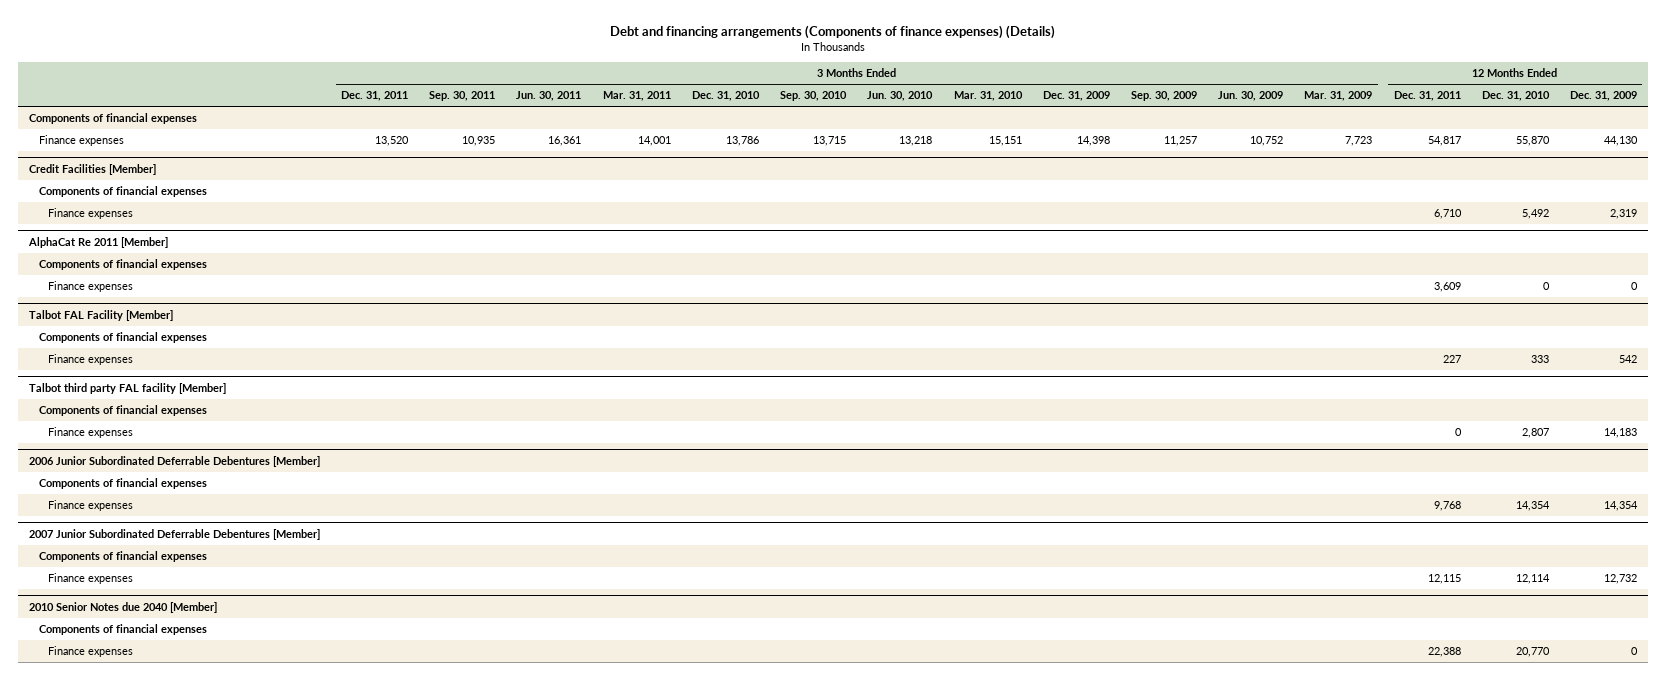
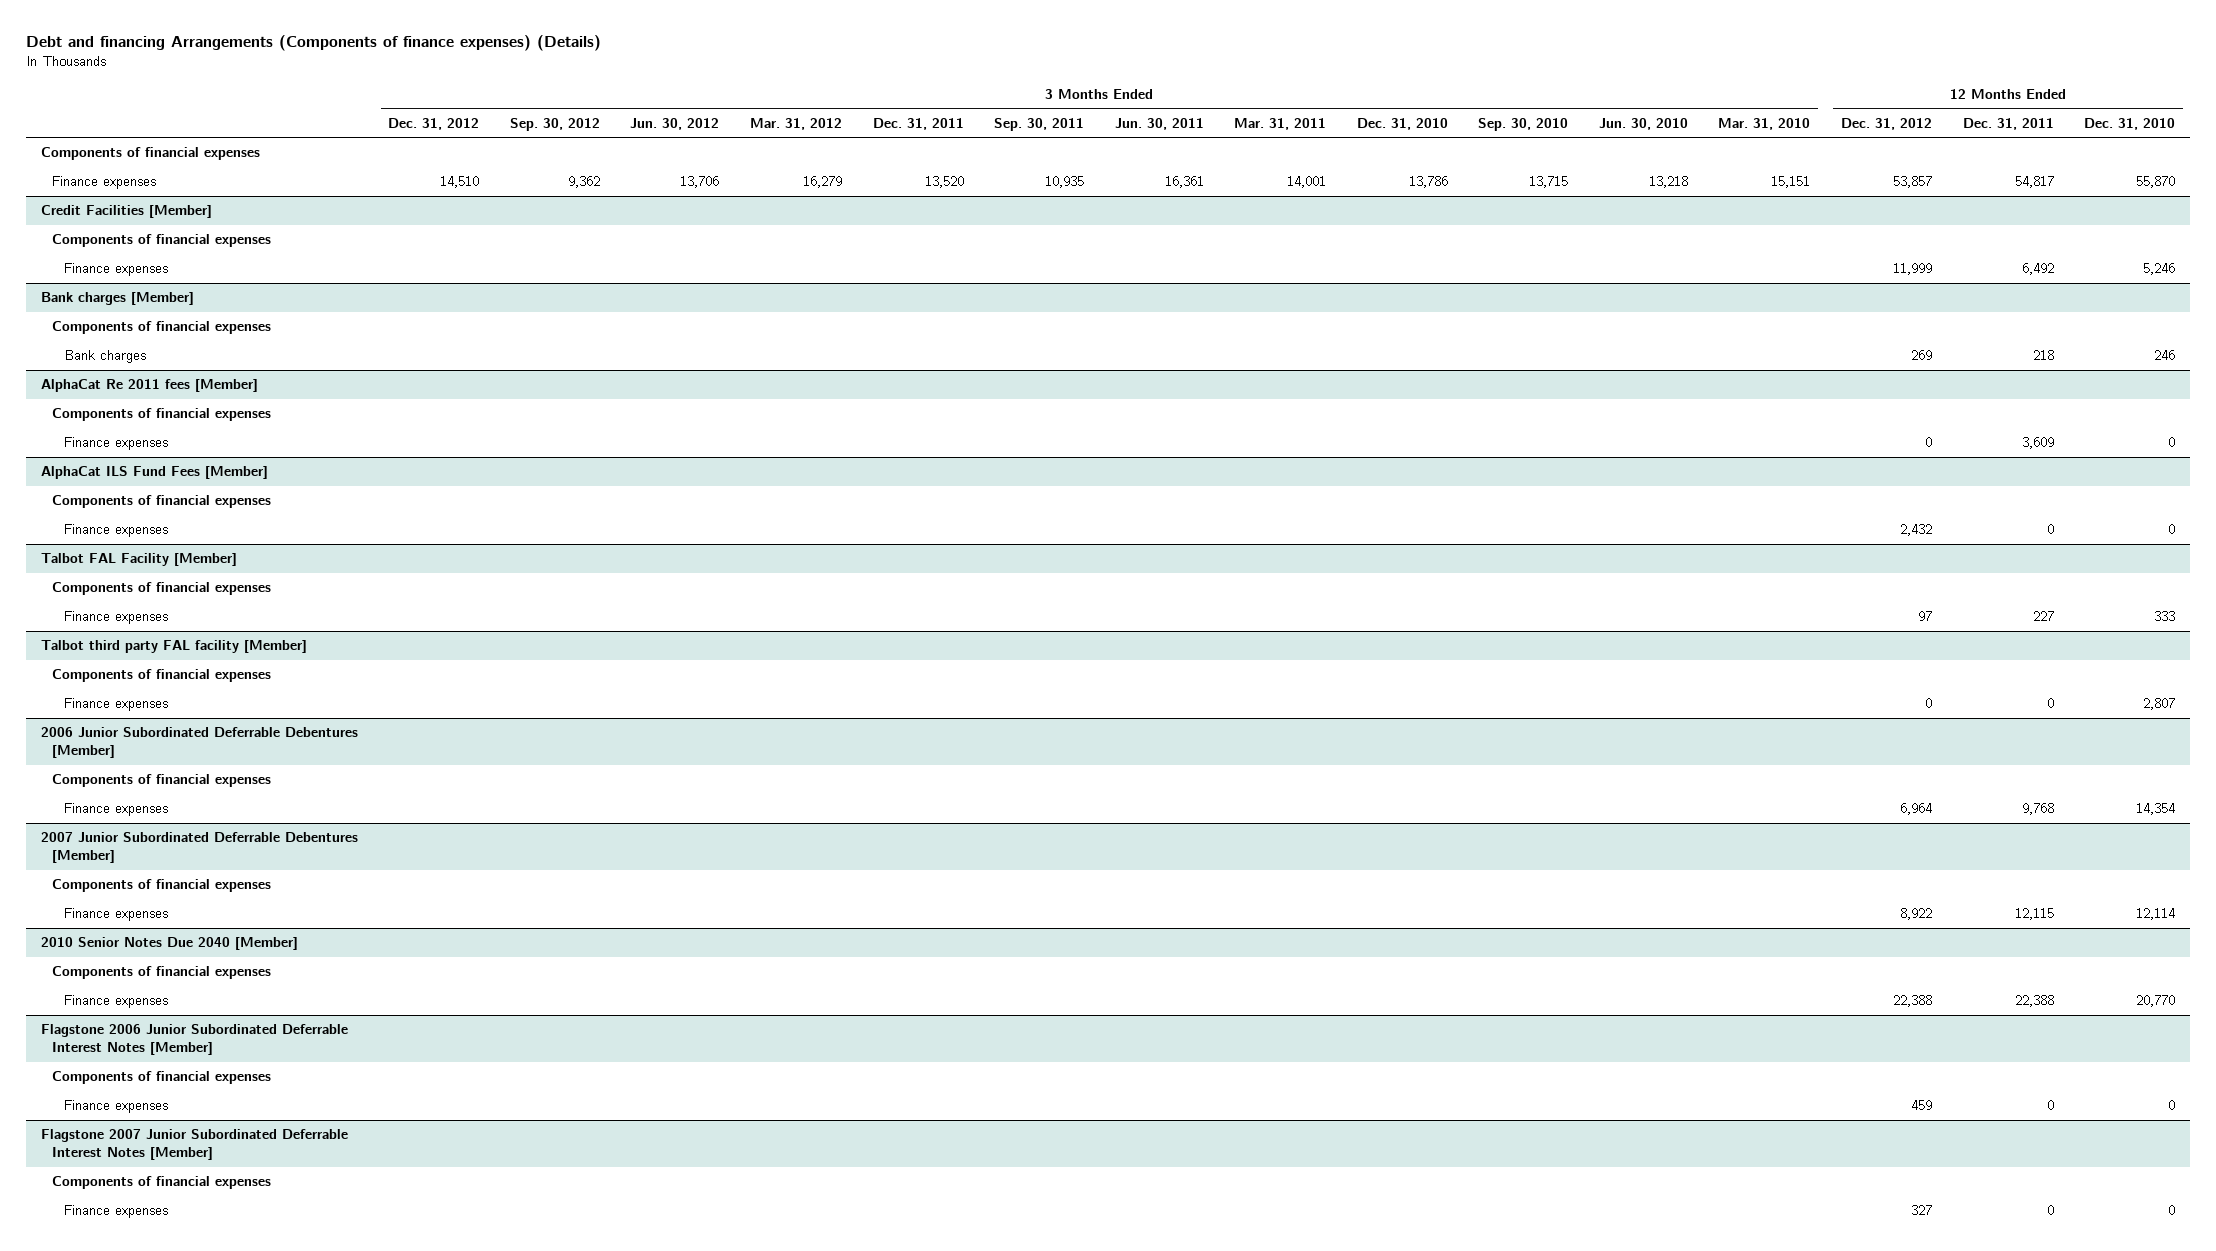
[609,24,1055,39] Debt and financing arrangements (Components of finance expenses) (Details) -> [25,35,601,52] Debt and financing Arrangements (Components of finance expenses) (Details)
[1042,91,1110,102] Dec. 31, 2009 -> none
[1131,91,1198,102] Sep. 30, 2009 -> none
[1218,91,1284,102] Jun. 30, 2009 -> none
[1304,91,1373,102] Mar. 31, 2009 -> none
[1570,91,1638,102] Dec. 31, 2009 -> none
none -> [388,117,480,130] Dec. 31, 2012
none -> [509,117,600,131] Sep. 30, 2012
none -> [630,117,720,130] Jun. 30, 2012
none -> [750,117,843,130] Mar. 31, 2012
none -> [1841,117,1933,130] Dec. 31, 2012
[27,236,168,248] AlphaCat Re 2011 [Member] -> none
[1433,209,1462,220] 6,710 -> [2021,263,2054,276] 6,492
[1521,209,1549,220] 5,492 -> [2143,263,2176,276] 5,246
none -> [40,292,194,306] Bank charges [Member]
none -> [63,350,146,364] Bank charges
none -> [40,379,258,393] AlphaCat Re 2011 fees [Member]
none -> [52,408,272,422] Components of financial expenses
none -> [40,466,268,480] AlphaCat ILS Fund Fees [Member]
none -> [52,495,272,509] Components of financial expenses
none -> [63,524,168,538] Finance expenses
[28,601,217,613] 2010 Senior Notes due 2040 [Member] -> [40,937,298,951] 2010 Senior Notes Due 2040 [Member]
none -> [40,1024,348,1056] Flagstone 2006 Junior Subordinated Deferrable Interest Notes [Member]
none -> [52,1071,272,1085] Components of financial expenses
none -> [63,1100,168,1114] Finance expenses
none -> [40,1129,348,1161] Flagstone 2007 Junior Subordinated Deferrable Interest Notes [Member]
none -> [52,1176,272,1190] Components of financial expenses
none -> [63,1205,168,1219] Finance expenses

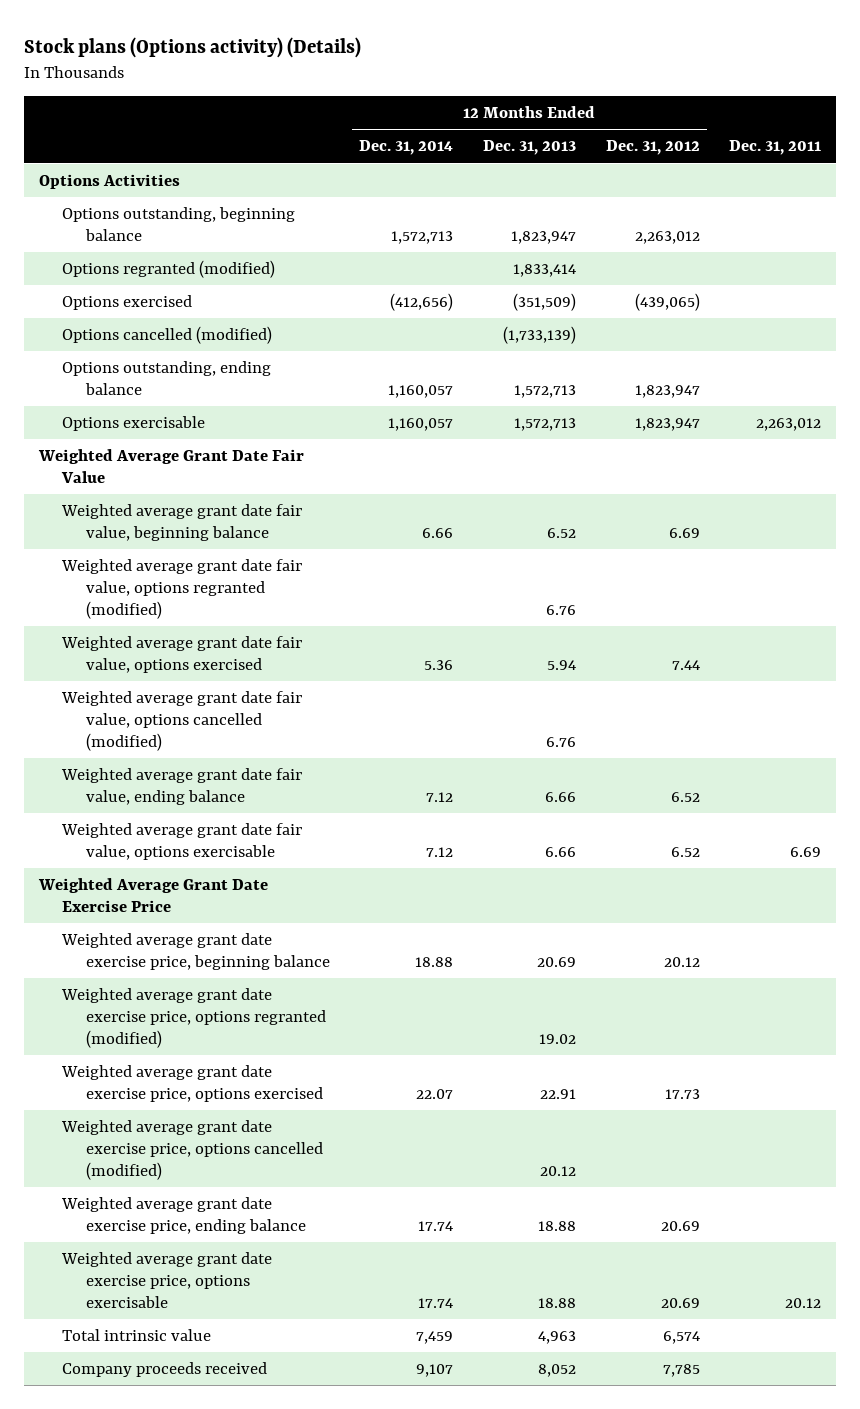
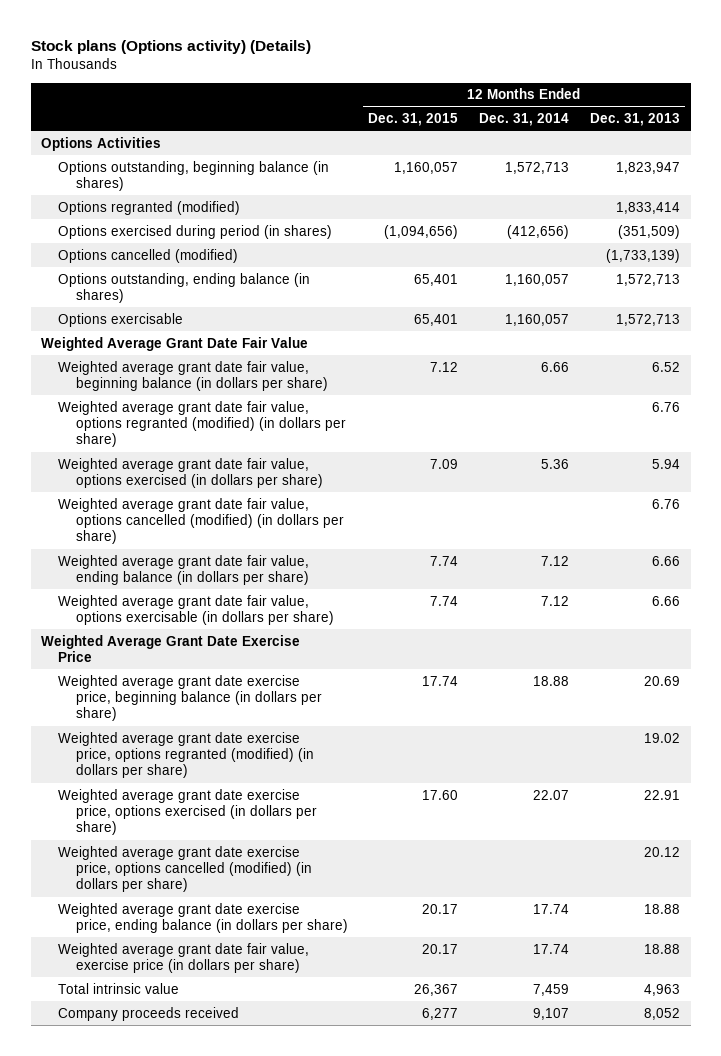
[605,140,700,156] Dec. 31, 2012 -> none
[729,140,822,156] Dec. 31, 2011 -> none
none -> [368,113,459,127] Dec. 31, 2015
[62,206,296,241] Options outstanding, beginning balance -> [58,160,330,191] Options outstanding, beginning balance (in shares)
[62,294,193,310] Options exercised -> [58,224,333,239] Options exercised during period (in shares)
[62,360,272,395] Options outstanding, ending balance -> [58,272,311,303] Options outstanding, ending balance (in shares)
[61,503,303,541] Weighted average grant date fair value, beginning balance -> [58,360,328,391] Weighted average grant date fair value, beginning balance (in dollars per share)
[61,558,303,619] Weighted average grant date fair value, options regranted (modified) -> [58,400,346,448] Weighted average grant date fair value, options regranted (modified) (in dollars per share)
[61,635,303,673] Weighted average grant date fair value, options exercised -> [58,457,323,488] Weighted average grant date fair value, options exercised (in dollars per share)
[61,690,303,751] Weighted average grant date fair value, options cancelled (modified) -> [58,497,344,545] Weighted average grant date fair value, options cancelled (modified) (in dollars per share)
[61,767,303,805] Weighted average grant date fair value, ending balance -> [58,554,310,585] Weighted average grant date fair value, ending balance (in dollars per share)
[61,822,303,860] Weighted average grant date fair value, options exercisable -> [58,594,334,625] Weighted average grant date fair value, options exercisable (in dollars per share)
[61,932,330,970] Weighted average grant date exercise price, beginning balance -> [58,674,322,722] Weighted average grant date exercise price, beginning balance (in dollars per share)
[61,987,326,1048] Weighted average grant date exercise price, options regranted (modified) -> [58,731,314,779] Weighted average grant date exercise price, options regranted (modified) (in dollars per share)
[61,1064,323,1102] Weighted average grant date exercise price, options exercised -> [58,788,317,836] Weighted average grant date exercise price, options exercised (in dollars per share)
[61,1119,323,1180] Weighted average grant date exercise price, options cancelled (modified) -> [58,845,312,893] Weighted average grant date exercise price, options cancelled (modified) (in dollars per share)
[61,1196,306,1234] Weighted average grant date exercise price, ending balance -> [58,902,348,933] Weighted average grant date exercise price, ending balance (in dollars per share)
[61,1251,273,1308] Weighted average grant date exercise price, options exercisable -> [58,942,310,973] Weighted average grant date fair value, exercise price (in dollars per share)

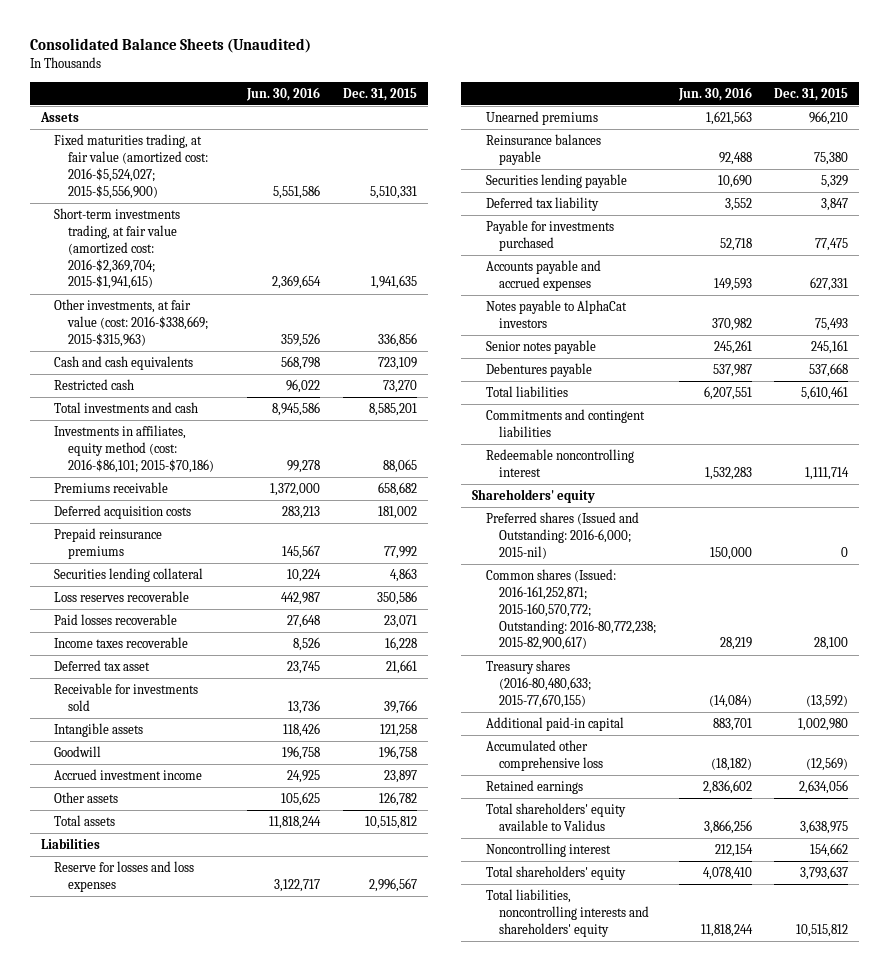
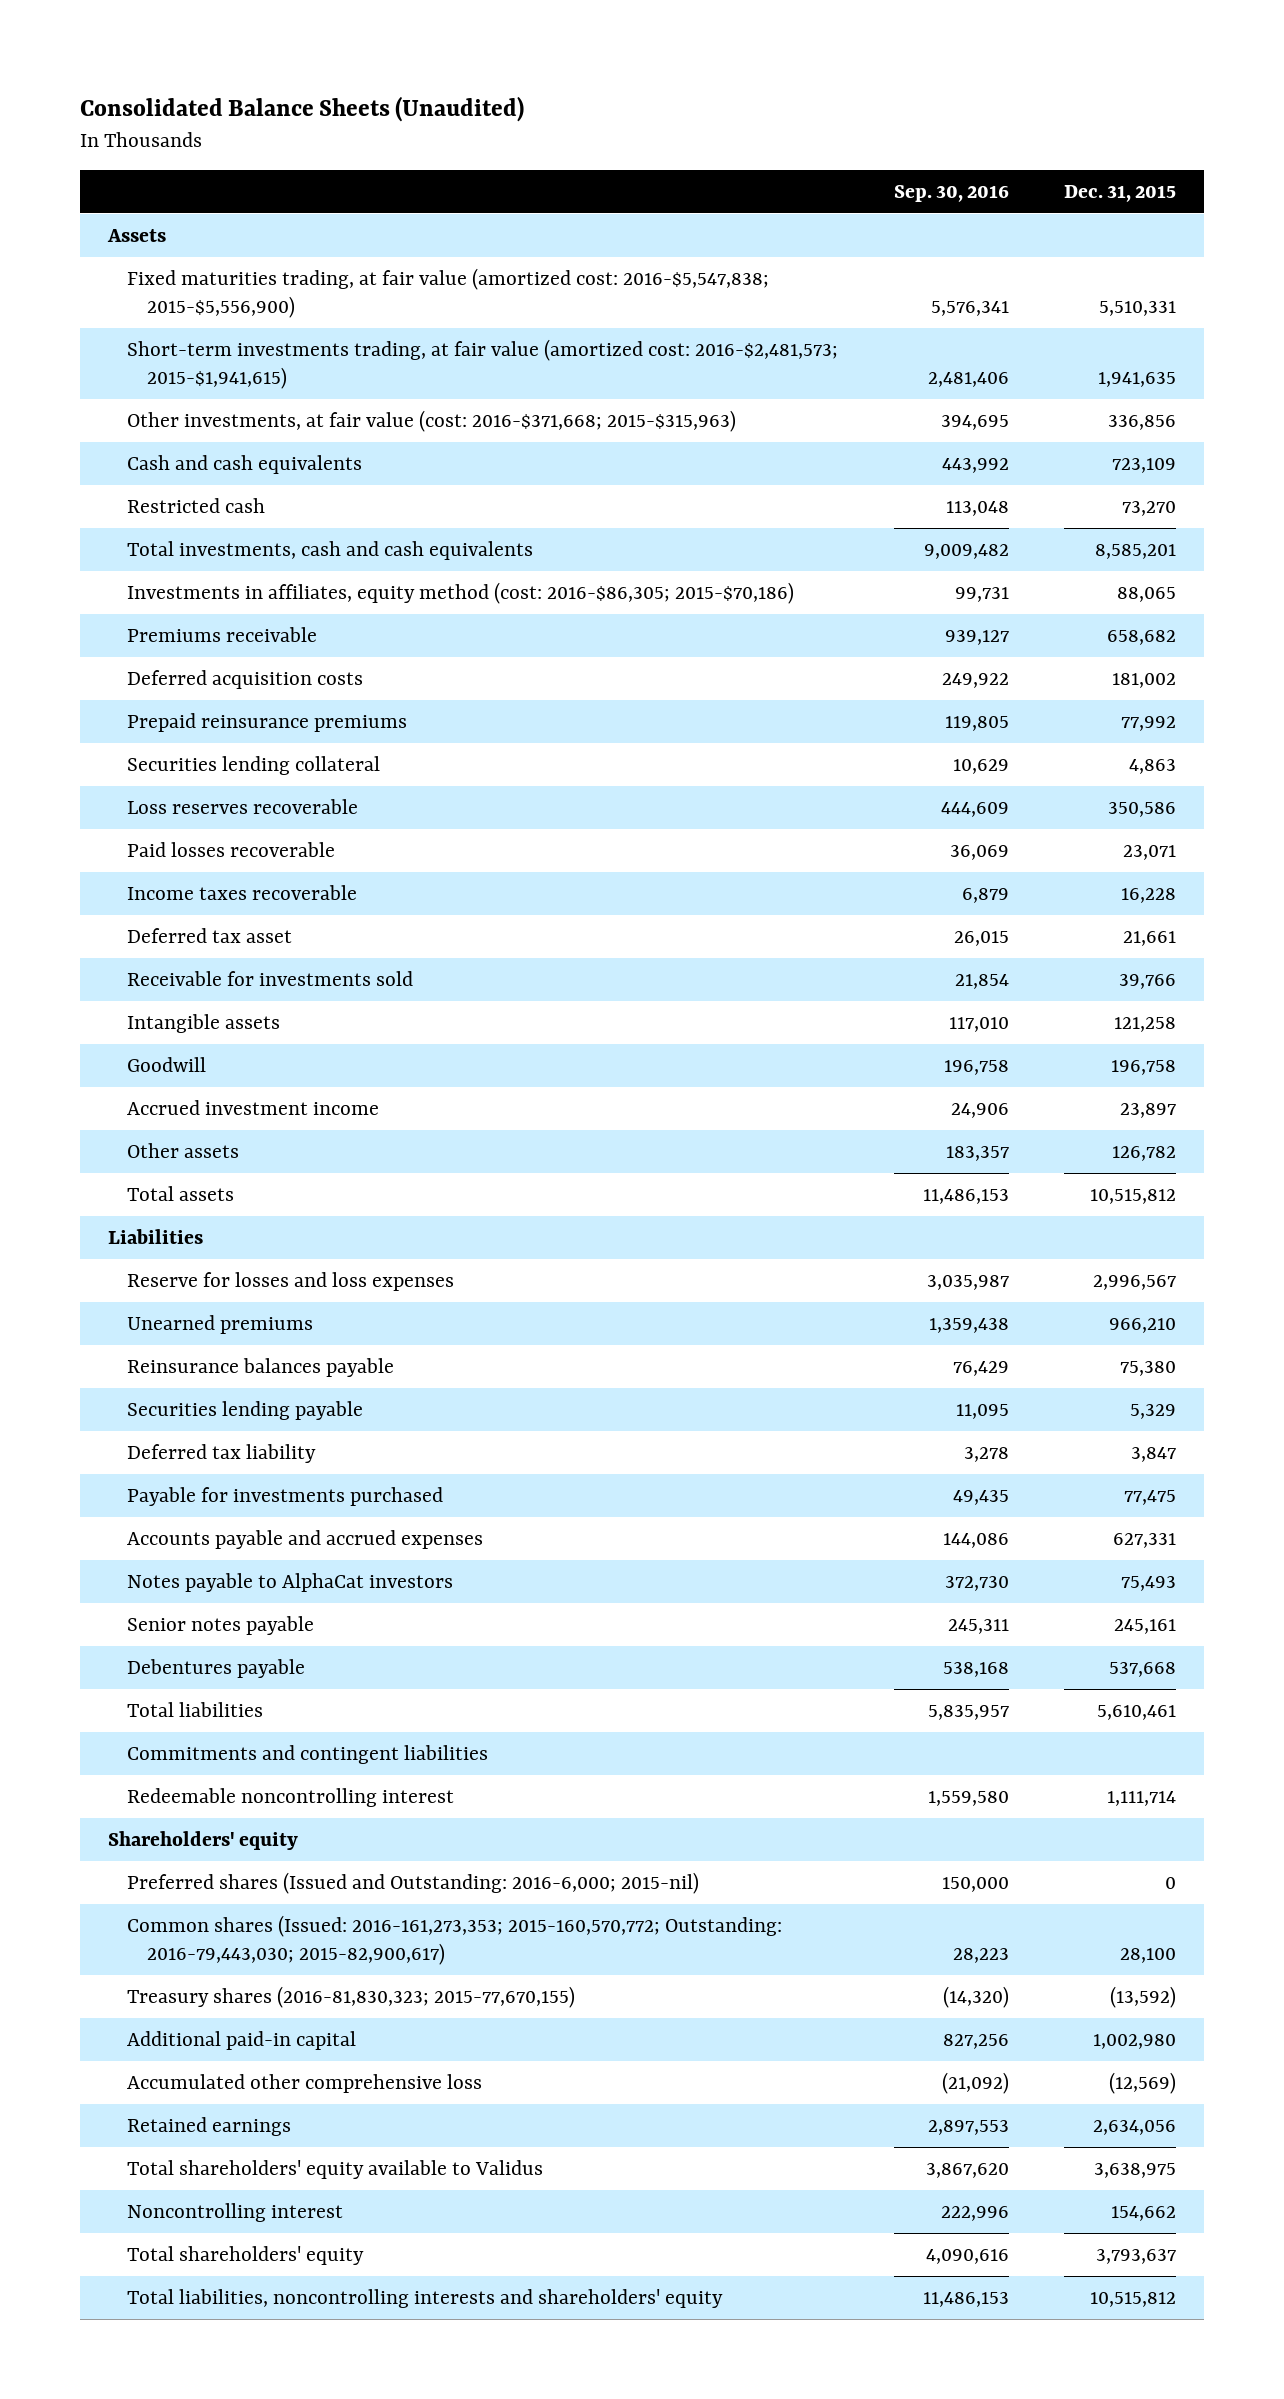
[246,86,321,101] Jun. 30, 2016 -> none
none -> [893,184,1009,202] Sep. 30, 2016
[54,134,208,199] Fixed maturities trading, at fair value (amortized cost: 2016-$5,524,027; 2015-$5,556,900) -> [127,267,770,318] Fixed maturities trading, at fair value (amortized cost: 2016-$5,547,838; 2015-$5,556,900)
[54,208,181,290] Short-term investments trading, at fair value (amortized cost: 2016-$2,369,704; 2015-$1,941,615) -> [127,338,839,389] Short-term investments trading, at fair value (amortized cost: 2016-$2,481,573; 2015-$1,941,615)
[54,299,208,347] Other investments, at fair value (cost: 2016-$338,669; 2015-$315,963) -> [127,409,737,432] Other investments, at fair value (cost: 2016-$371,668; 2015-$315,963)
[54,402,199,414] Total investments and cash -> [127,540,534,560] Total investments, cash and cash equivalents
[54,425,214,473] Investments in affiliates, equity method (cost: 2016-$86,101; 2015-$70,186) -> [127,581,795,604] Investments in affiliates, equity method (cost: 2016-$86,305; 2015-$70,186)
[485,569,657,651] Common shares (Issued: 2016-161,252,871; 2015-160,570,772; Outstanding: 2016-80,772,238; 2015-82,900,617) -> [127,1914,783,1965] Common shares (Issued: 2016-161,273,353; 2015-160,570,772; Outstanding: 2016-79,443,030; 2015-82,900,617)
[485,660,592,708] Treasury shares (2016-80,480,633; 2015-77,670,155) -> [127,1985,576,2008] Treasury shares (2016-81,830,323; 2015-77,670,155)

